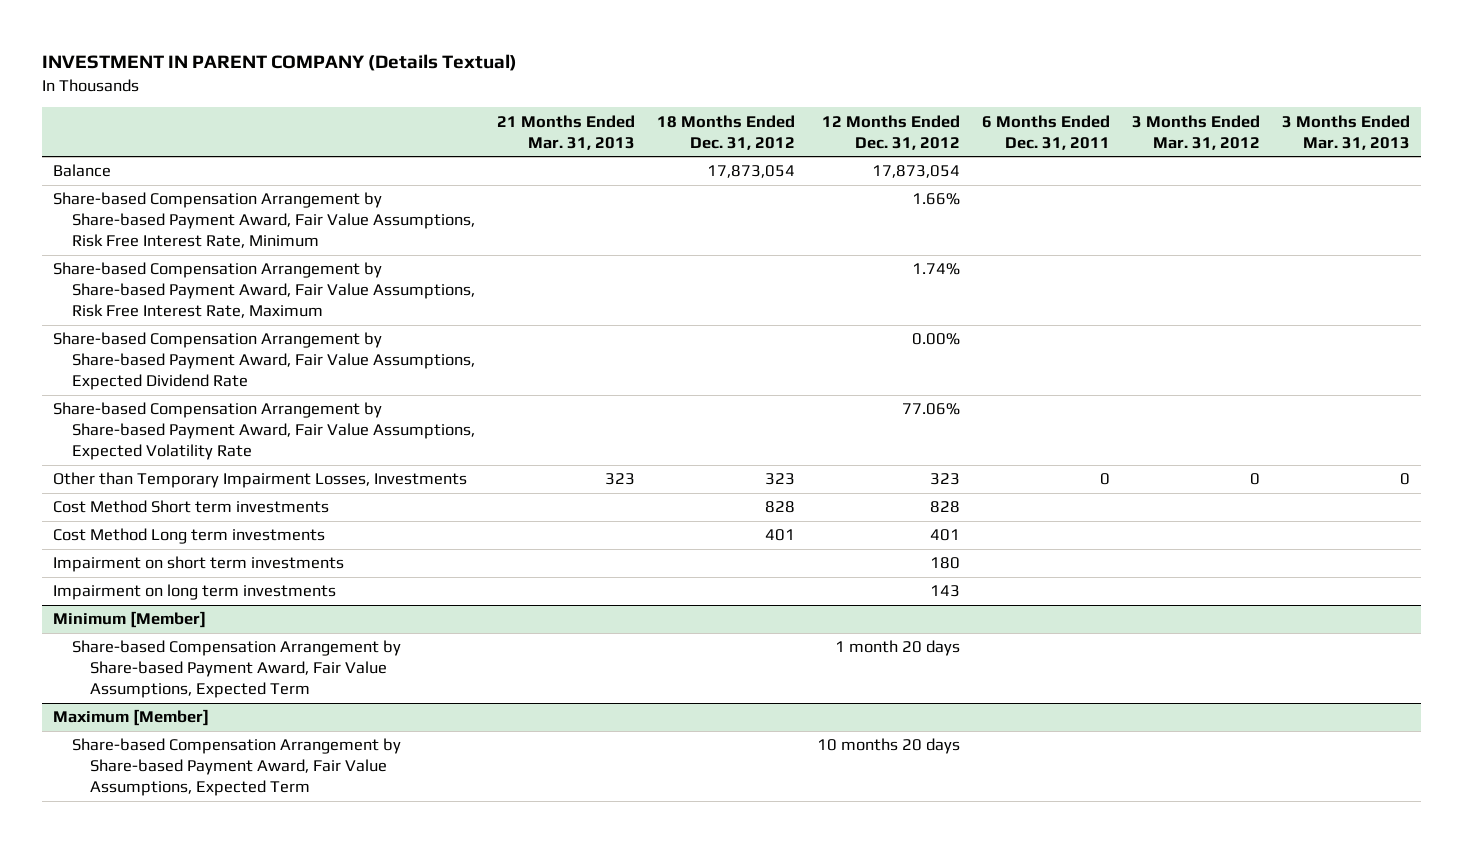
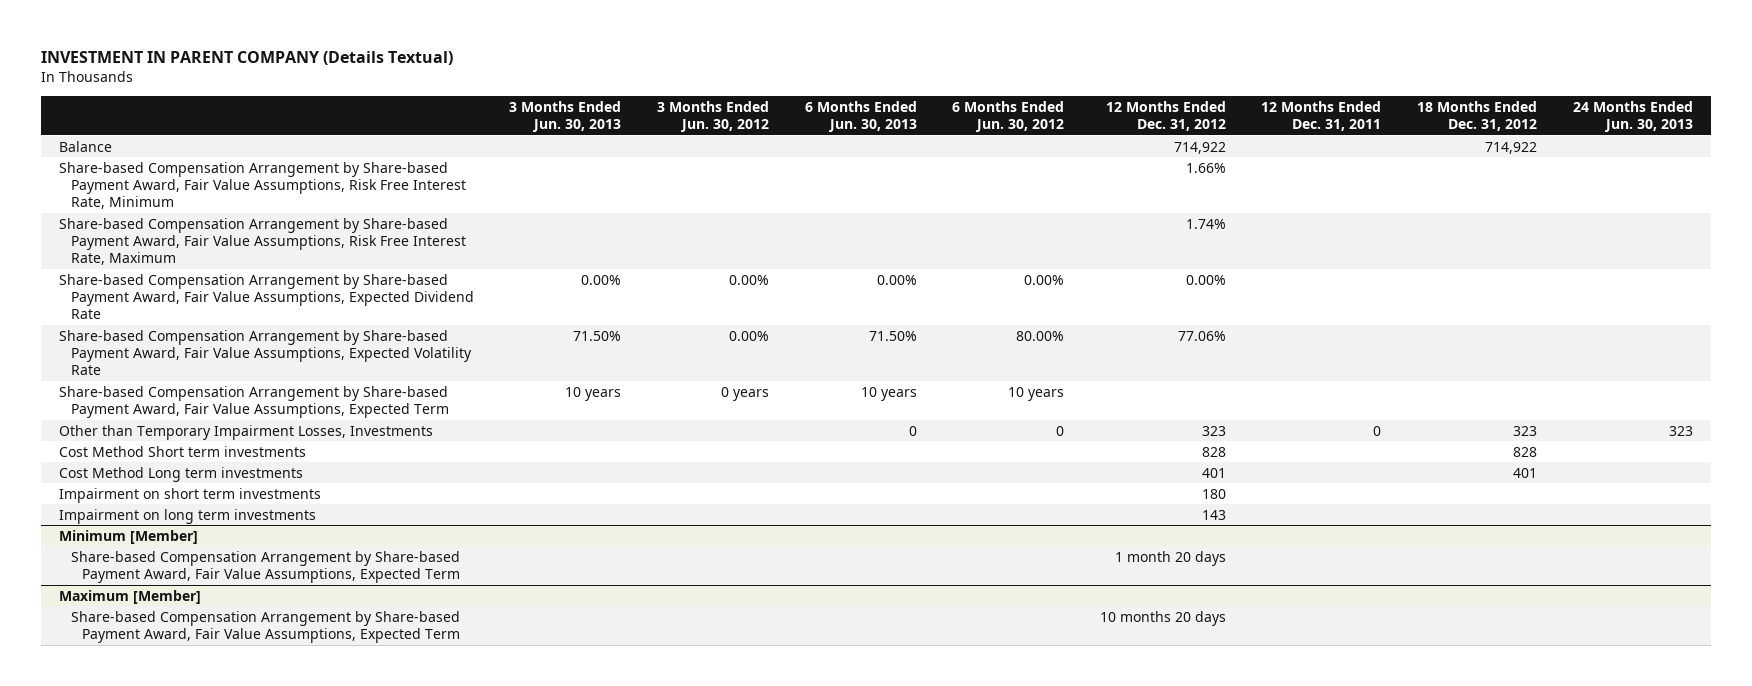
[496,114,635,150] 21 Months Ended Mar. 31, 2013 -> none
[981,114,1110,150] 6 Months Ended Dec. 31, 2011 -> none
[1131,114,1260,150] 3 Months Ended Mar. 31, 2012 -> none
[1281,114,1410,150] 3 Months Ended Mar. 31, 2013 -> none
none -> [509,101,622,133] 3 Months Ended Jun. 30, 2013
none -> [656,101,769,133] 3 Months Ended Jun. 30, 2012
none -> [804,101,917,133] 6 Months Ended Jun. 30, 2013
none -> [952,101,1065,133] 6 Months Ended Jun. 30, 2012
none -> [1261,101,1382,132] 12 Months Ended Dec. 31, 2011
none -> [1572,101,1693,133] 24 Months Ended Jun. 30, 2013
[706,165,795,179] 17,873,054 -> [1485,141,1538,154] 714,922
[871,165,960,179] 17,873,054 -> [1173,141,1226,154] 714,922
none -> [58,385,449,418] Share-based Compensation Arrangement by Share-based Payment Award, Fair Value Assumptions, Expected Term

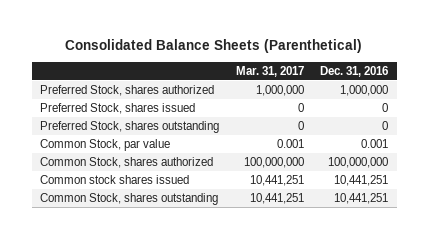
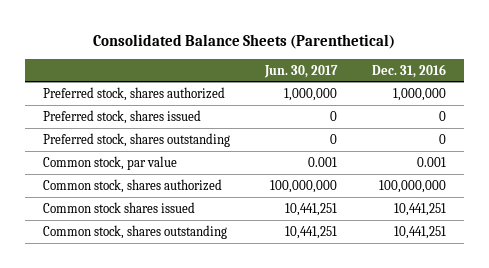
[235,65,304,77] Mar. 31, 2017 -> none
none -> [263,64,338,78] Jun. 30, 2017
[40,85,215,97] Preferred Stock, shares authorized -> [42,86,225,101] Preferred stock, shares authorized
[40,103,196,115] Preferred Stock, shares issued -> [42,109,201,124] Preferred stock, shares issued
[40,121,220,134] Preferred Stock, shares outstanding -> [42,132,230,147] Preferred stock, shares outstanding
[40,139,171,152] Common Stock, par value -> [42,155,177,170] Common stock, par value
[40,157,214,169] Common Stock, shares authorized -> [42,178,222,193] Common stock, shares authorized
[40,193,219,206] Common Stock, shares outstanding -> [42,224,227,239] Common stock, shares outstanding

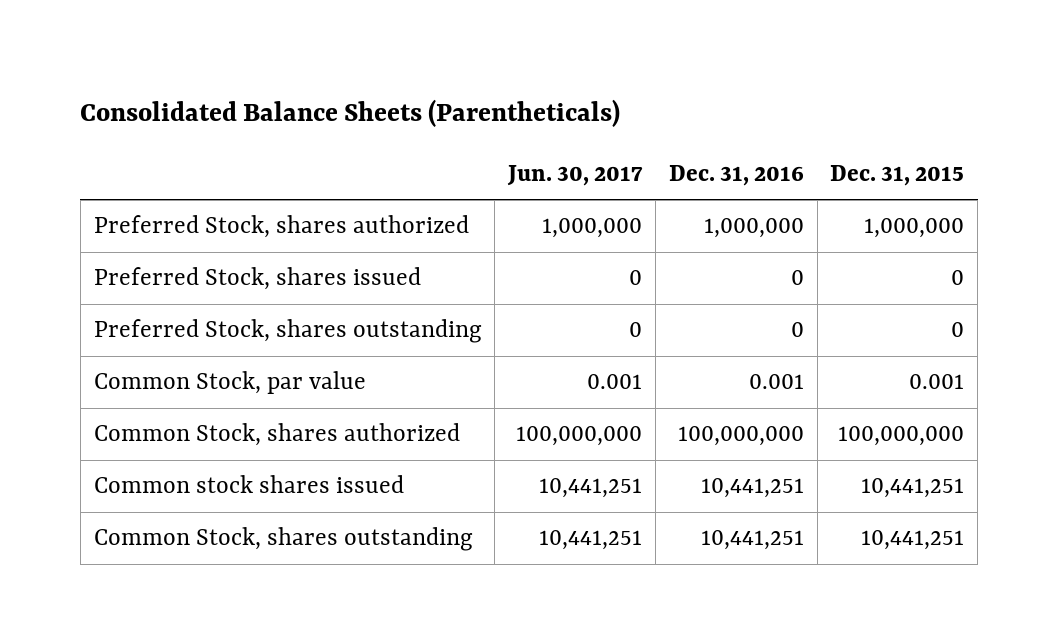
[93,33,396,49] Consolidated Balance Sheets (Parenthetical) -> [80,99,621,128] Consolidated Balance Sheets (Parentheticals)
none -> [830,164,965,186] Dec. 31, 2015
[42,86,225,101] Preferred stock, shares authorized -> [93,215,469,239] Preferred Stock, shares authorized
[42,109,201,124] Preferred stock, shares issued -> [93,267,421,291] Preferred Stock, shares issued
[42,132,230,147] Preferred stock, shares outstanding -> [93,319,482,344] Preferred Stock, shares outstanding
[42,155,177,170] Common stock, par value -> [93,371,366,395] Common Stock, par value
[42,178,222,193] Common stock, shares authorized -> [93,423,460,447] Common Stock, shares authorized
[42,224,227,239] Common stock, shares outstanding -> [93,527,473,552] Common Stock, shares outstanding

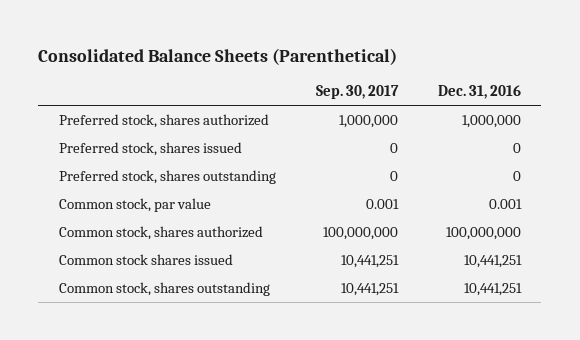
[80,99,621,128] Consolidated Balance Sheets (Parentheticals) -> [38,48,398,66] Consolidated Balance Sheets (Parenthetical)
[507,164,644,186] Jun. 30, 2017 -> none
[830,164,965,186] Dec. 31, 2015 -> none
none -> [315,85,399,100] Sep. 30, 2017
[93,215,469,239] Preferred Stock, shares authorized -> [58,114,269,129] Preferred stock, shares authorized
[93,267,421,291] Preferred Stock, shares issued -> [58,142,242,157] Preferred stock, shares issued
[93,319,482,344] Preferred Stock, shares outstanding -> [58,170,276,185] Preferred stock, shares outstanding
[93,371,366,395] Common Stock, par value -> [58,198,211,213] Common stock, par value
[93,423,460,447] Common Stock, shares authorized -> [58,226,263,241] Common stock, shares authorized
[93,527,473,552] Common Stock, shares outstanding -> [58,282,270,297] Common stock, shares outstanding

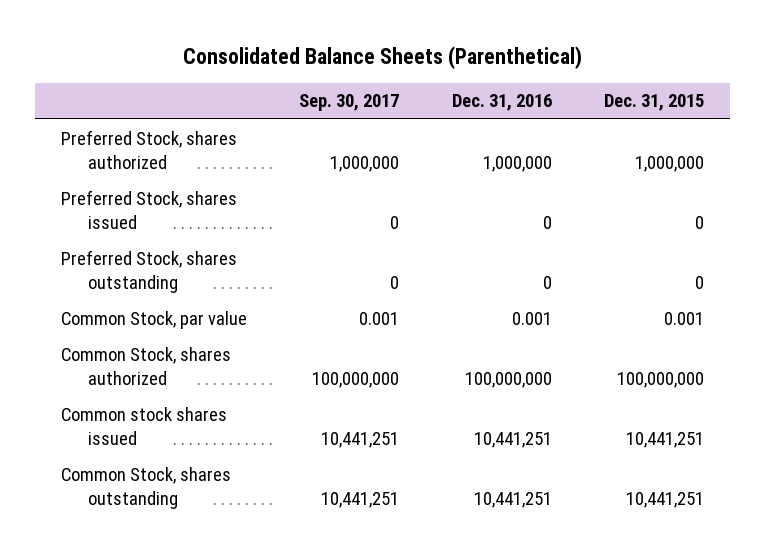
none -> [603,94,704,112] Dec. 31, 2015
[58,114,269,129] Preferred stock, shares authorized -> [61,129,238,169] Preferred Stock, shares authorized
[58,142,242,157] Preferred stock, shares issued -> [61,189,238,229] Preferred Stock, shares issued
[58,170,276,185] Preferred stock, shares outstanding -> [61,249,238,293] Preferred Stock, shares outstanding
[58,198,211,213] Common stock, par value -> [61,310,248,329] Common Stock, par value
[58,226,263,241] Common stock, shares authorized -> [61,346,232,385] Common Stock, shares authorized
[58,282,270,297] Common stock, shares outstanding -> [61,466,232,509] Common Stock, shares outstanding

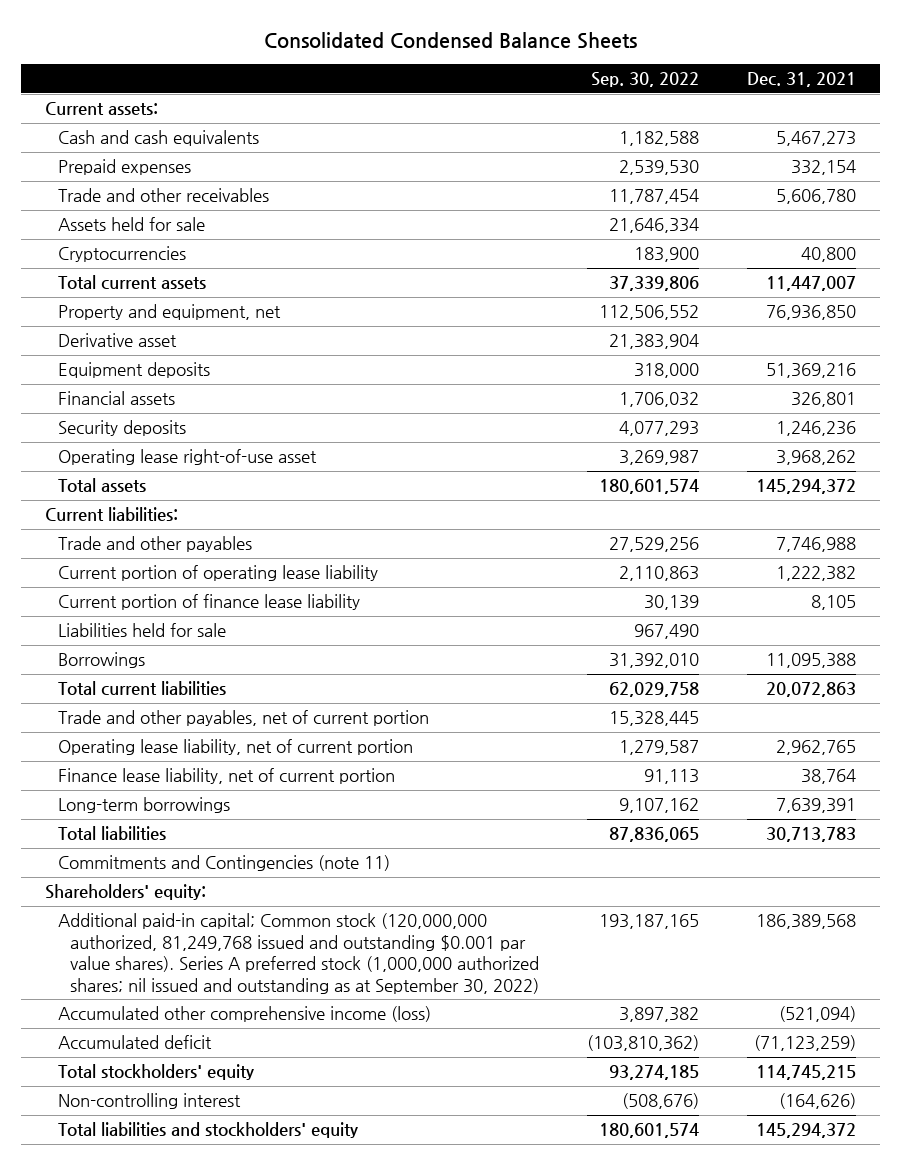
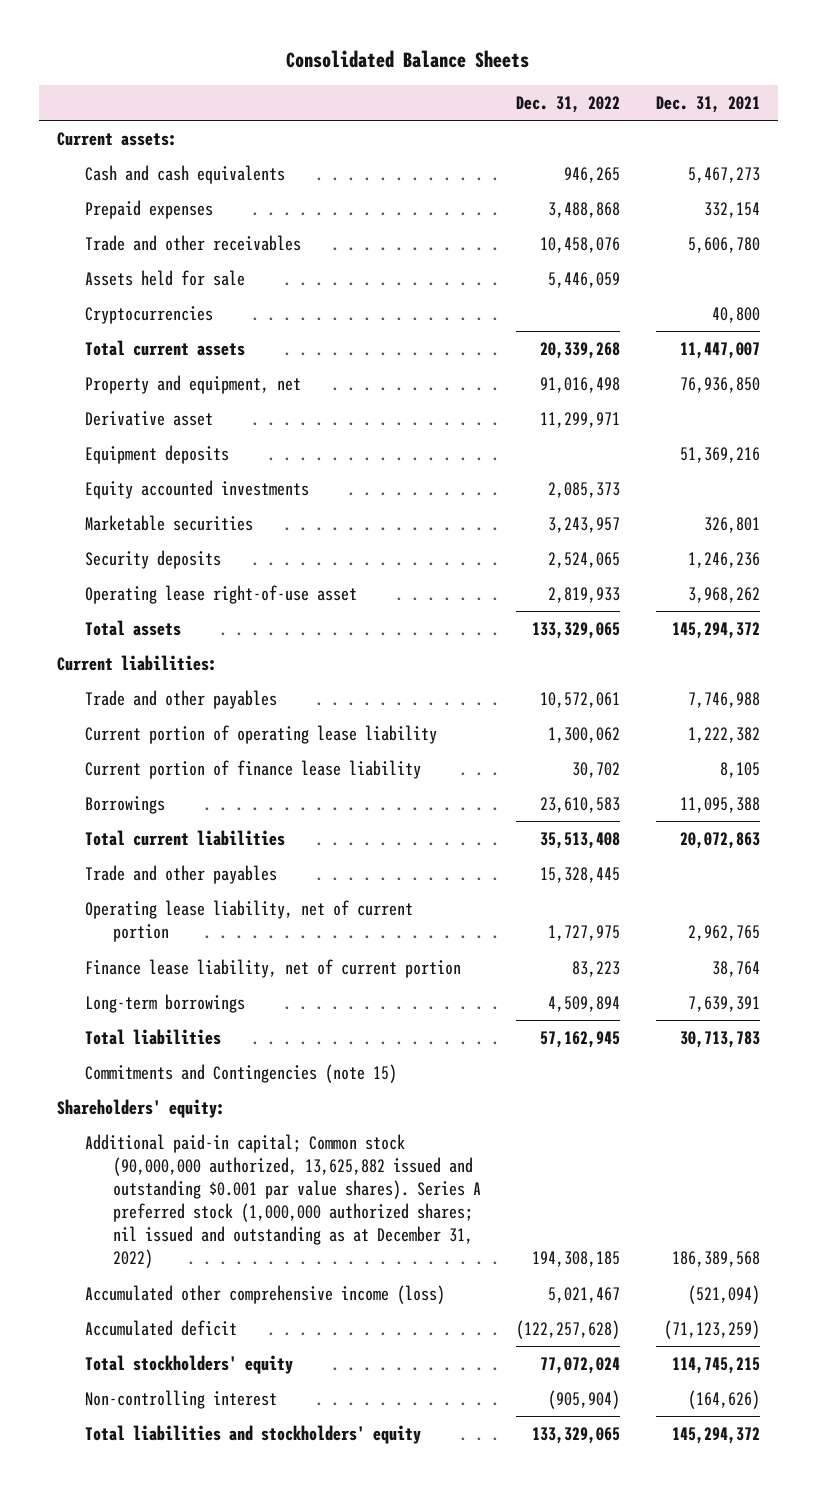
[263,32,637,50] Consolidated Condensed Balance Sheets -> [286,49,530,68] Consolidated Balance Sheets
[590,72,699,88] Sep. 30, 2022 -> none
none -> [516,95,621,113] Dec. 31, 2022
none -> [84,480,309,500] Equity accounted investments
[57,391,175,406] Financial assets -> [84,515,253,532] Marketable securities
[57,623,226,638] Liabilities held for sale -> none
[57,710,429,727] Trade and other payables, net of current portion -> [84,865,277,885] Trade and other payables
[57,855,390,872] Commitments and Contingencies (note 11) -> [84,1064,397,1084] Commitments and Contingencies (note 15)
[57,913,539,994] Additional paid-in capital; Common stock (120,000,000 authorized, 81,249,768 issued and outstanding $0.001 par value shares). Series A preferred stock (1,000,000 authorized shares; nil issued and outstanding as at September 30, 2022) -> [84,1134,481,1269] Additional paid-in capital; Common stock (90,000,000 authorized, 13,625,882 issued and outstanding $0.001 par value shares). Series A preferred stock (1,000,000 authorized shares; nil issued and outstanding as at December 31, 2022)

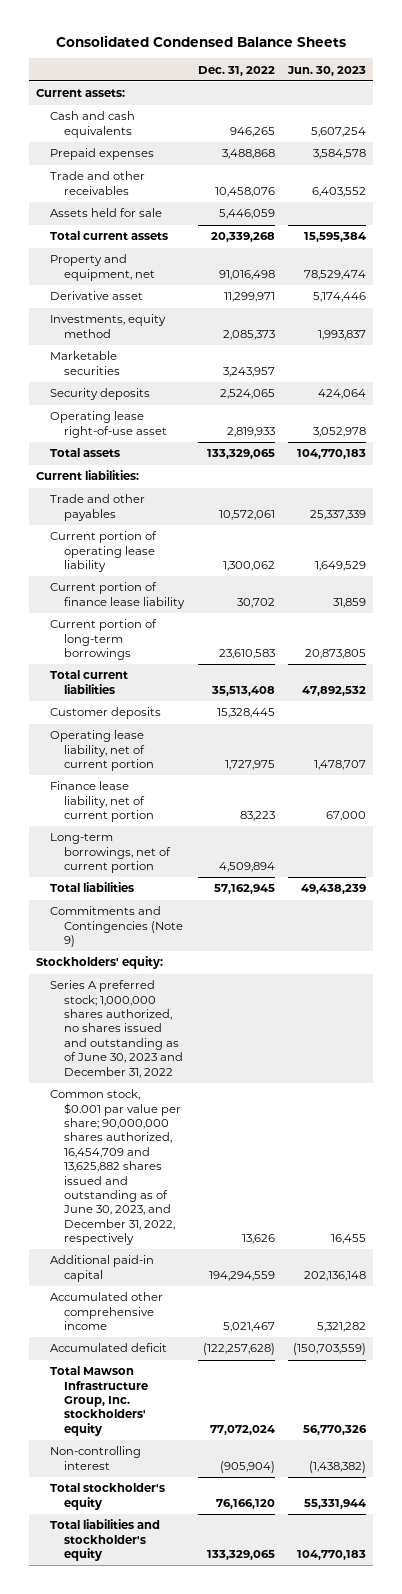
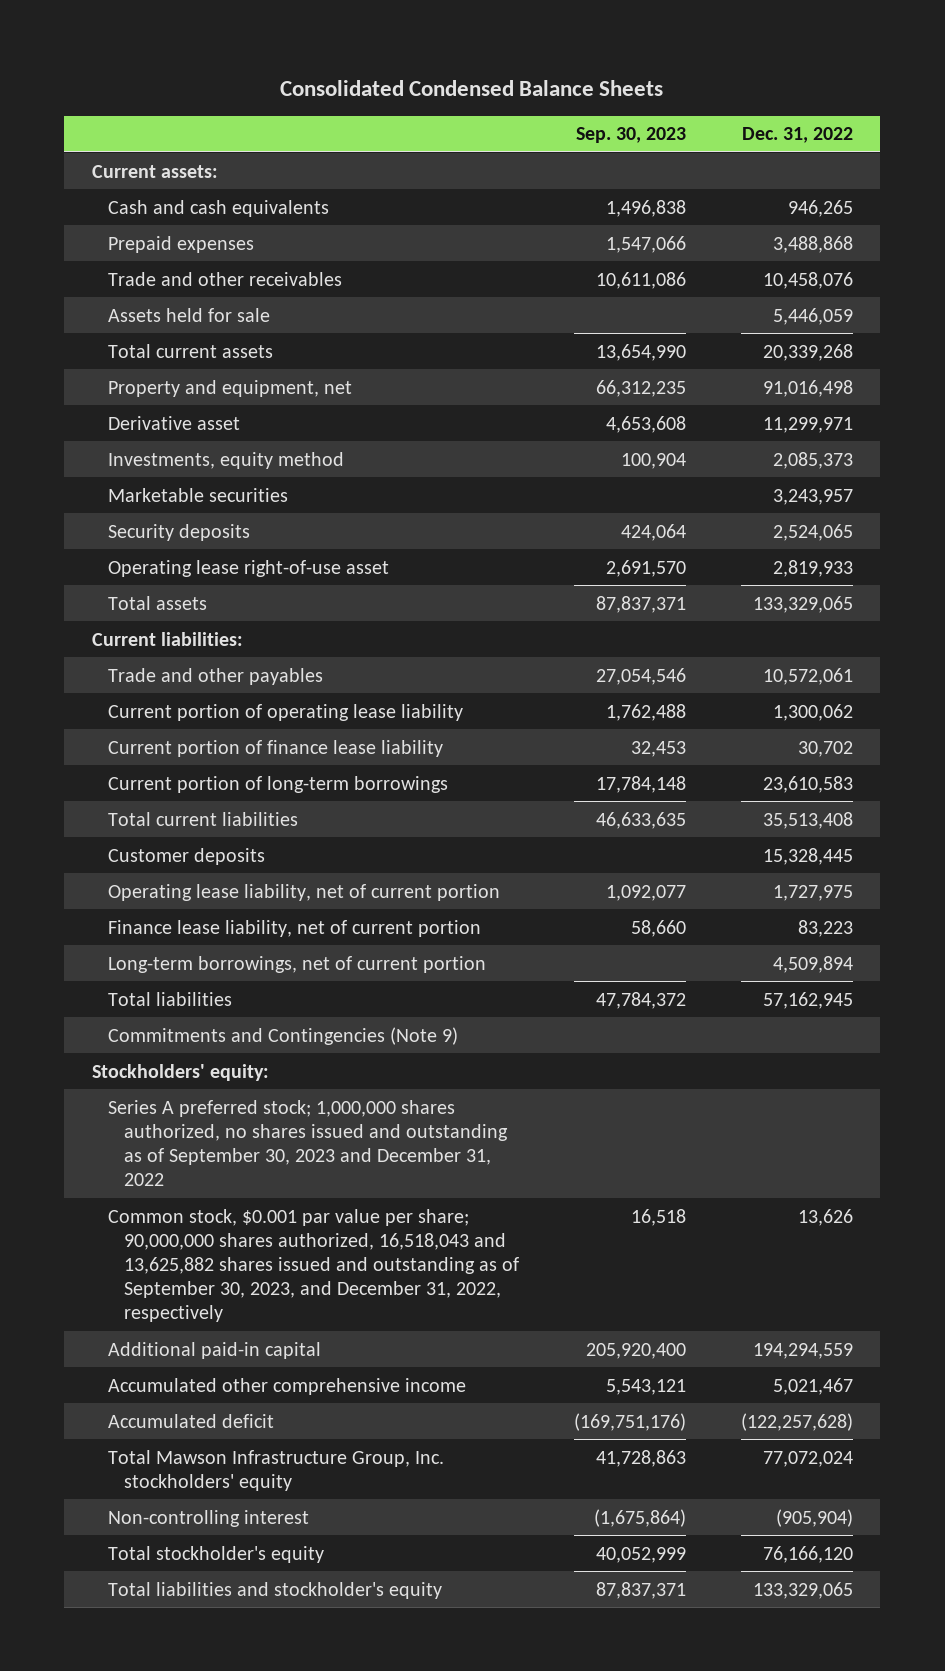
[287,65,367,76] Jun. 30, 2023 -> none
none -> [575,127,686,144] Sep. 30, 2023
[49,980,183,1078] Series A preferred stock; 1,000,000 shares authorized, no shares issued and outstanding as of June 30, 2023 and December 31, 2022 -> [107,1099,508,1187] Series A preferred stock; 1,000,000 shares authorized, no shares issued and outstanding as of September 30, 2023 and December 31, 2022
[49,1089,181,1245] Common stock, $0.001 par value per share; 90,000,000 shares authorized, 16,454,709 and 13,625,882 shares issued and outstanding as of June 30, 2023, and December 31, 2022, respectively -> [107,1208,519,1323] Common stock, $0.001 par value per share; 90,000,000 shares authorized, 16,518,043 and 13,625,882 shares issued and outstanding as of September 30, 2023, and December 31, 2022, respectively

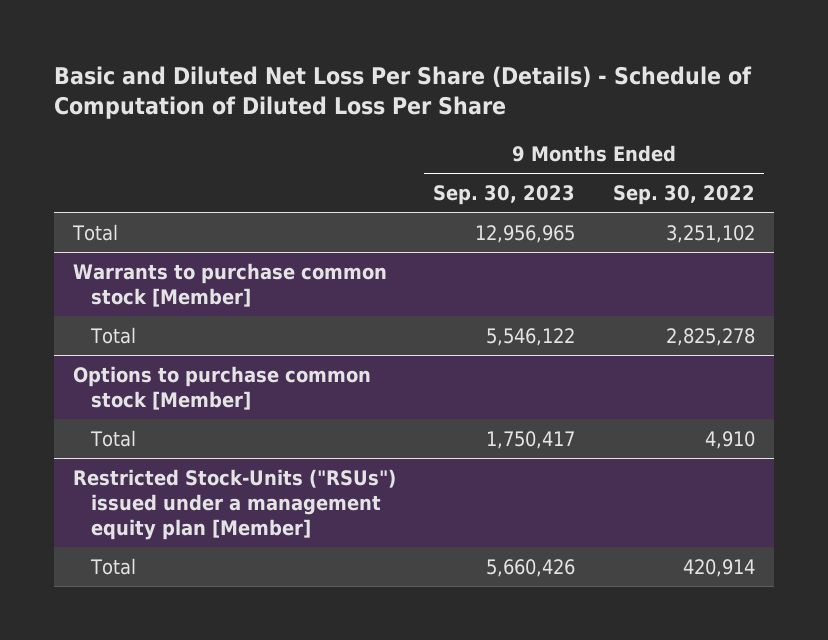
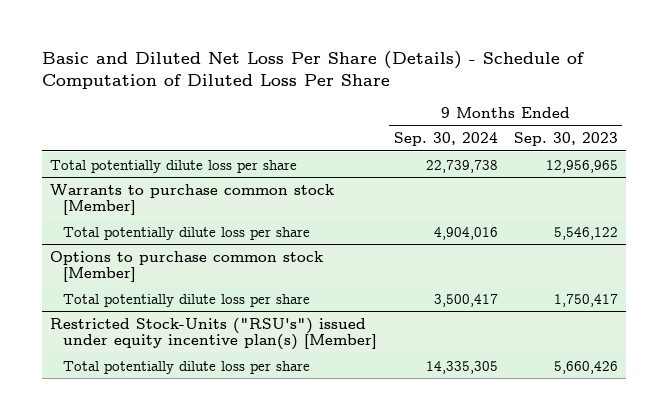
[613,184,756,205] Sep. 30, 2022 -> none
none -> [393,132,498,147] Sep. 30, 2024
[71,223,118,241] Total -> [49,159,297,173] Total potentially dilute loss per share
[90,326,137,344] Total -> [63,226,311,240] Total potentially dilute loss per share
[90,429,137,447] Total -> [63,293,311,307] Total potentially dilute loss per share
[72,468,396,540] Restricted Stock-Units ("RSUs") issued under a management equity plan [Member] -> [49,317,378,351] Restricted Stock-Units ("RSU's") issued under equity incentive plan(s) [Member]
[90,557,137,575] Total -> [63,360,311,374] Total potentially dilute loss per share

